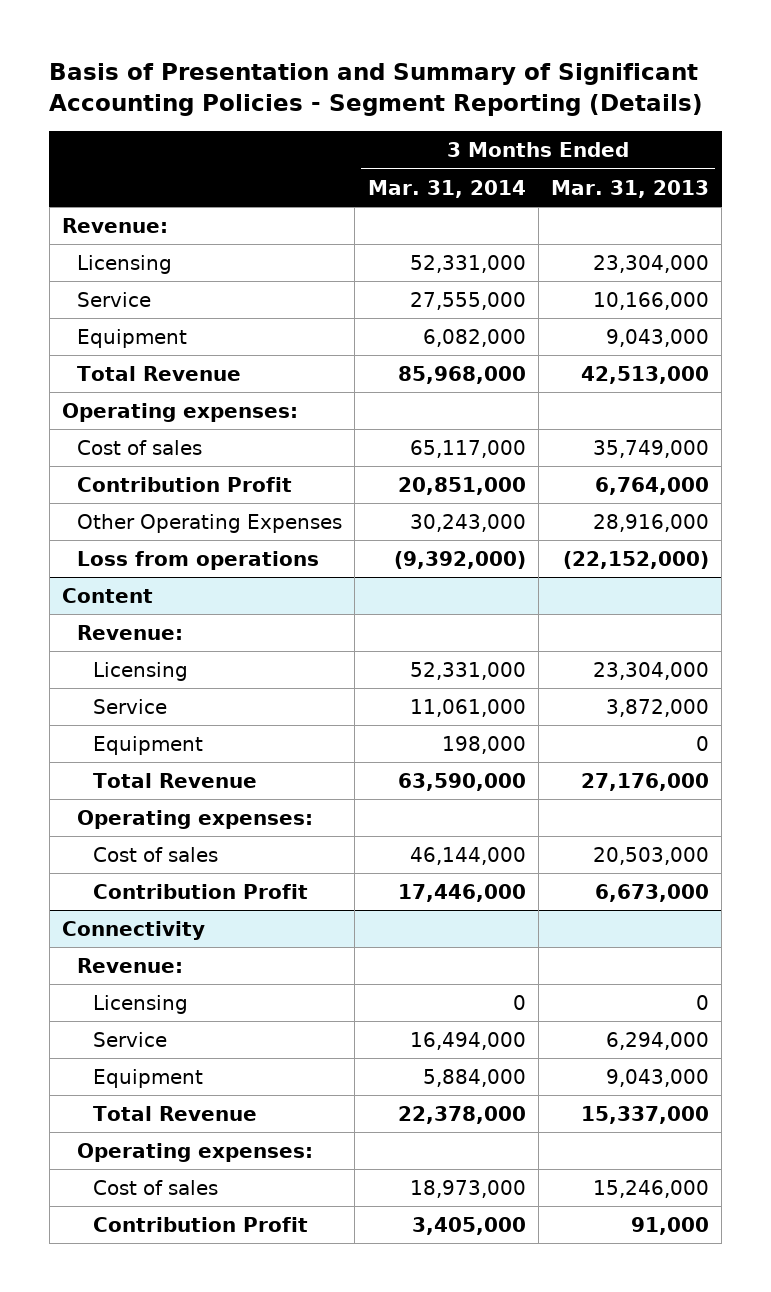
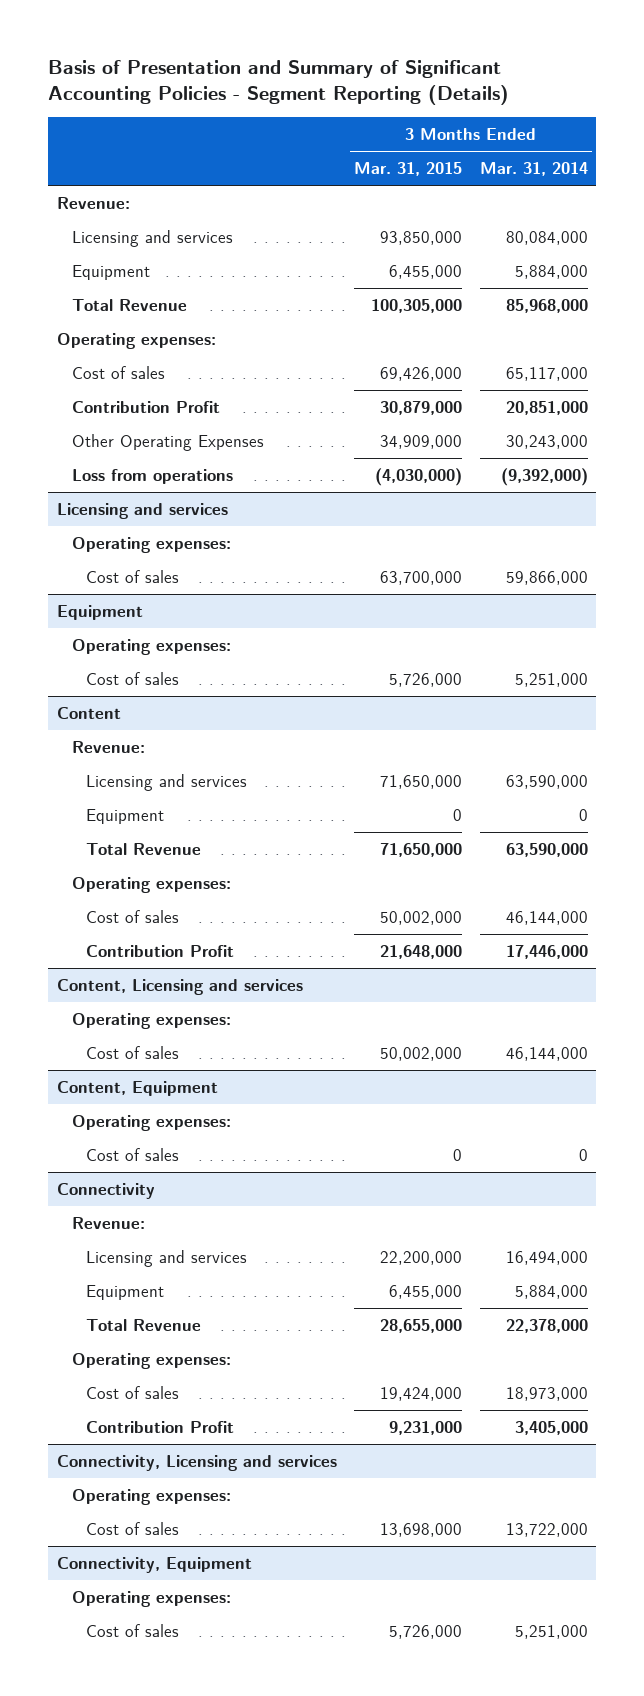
[550,179,709,198] Mar. 31, 2013 -> none
none -> [354,162,463,177] Mar. 31, 2015
[77,254,173,274] Licensing -> none
[77,291,152,307] Service -> none
none -> [71,229,233,247] Licensing and services
[422,328,526,347] 6,082,000 -> [514,264,588,279] 5,884,000
none -> [56,502,228,519] Licensing and services
none -> [71,536,231,553] Operating expenses:
none -> [86,569,180,583] Cost of sales
none -> [56,604,143,620] Equipment
none -> [71,638,231,655] Operating expenses:
none -> [86,671,180,685] Cost of sales
[92,661,188,681] Licensing -> none
[92,698,167,714] Service -> none
none -> [86,773,248,791] Licensing and services
[441,735,526,754] 198,000 -> [578,808,588,821] 0
none -> [56,978,303,995] Content, Licensing and services
none -> [71,1012,231,1029] Operating expenses:
none -> [86,1045,180,1059] Cost of sales
none -> [56,1080,218,1096] Content, Equipment
none -> [71,1114,231,1131] Operating expenses:
none -> [86,1147,180,1161] Cost of sales
[92,994,188,1014] Licensing -> none
[92,1031,167,1047] Service -> [86,1249,248,1267] Licensing and services
none -> [56,1454,337,1471] Connectivity, Licensing and services
none -> [71,1488,231,1505] Operating expenses:
none -> [86,1521,180,1535] Cost of sales
none -> [56,1556,252,1573] Connectivity, Equipment
none -> [71,1590,231,1607] Operating expenses:
none -> [86,1623,180,1637] Cost of sales

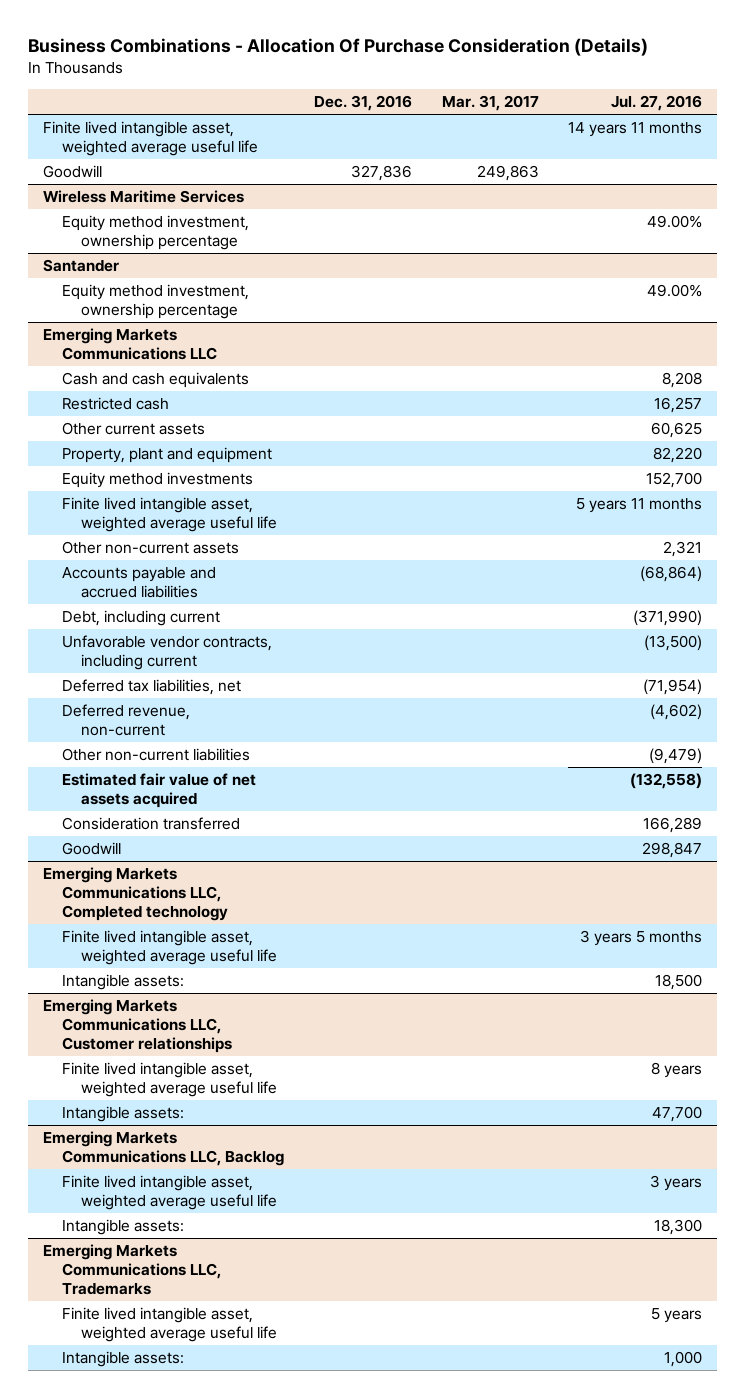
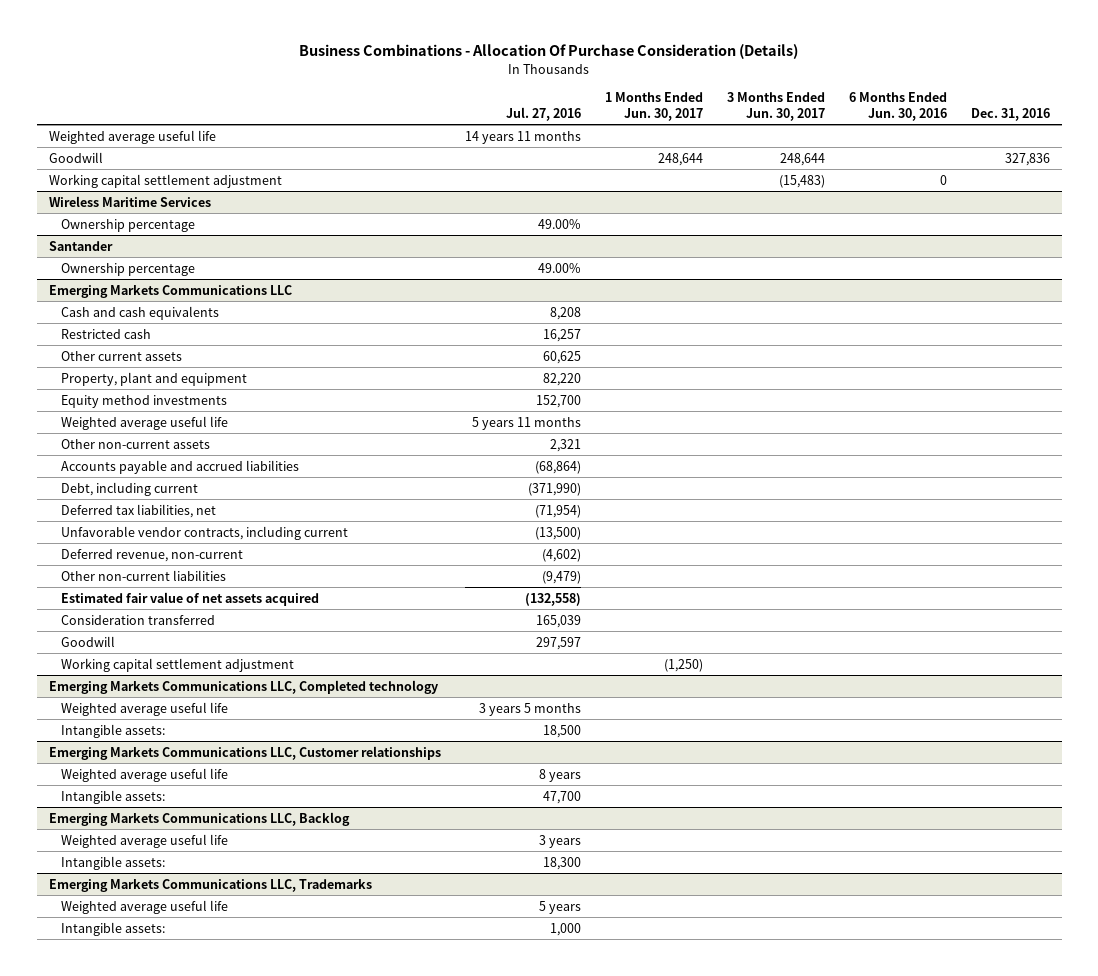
[441,95,539,112] Mar. 31, 2017 -> none
none -> [604,92,703,121] 1 Months Ended Jun. 30, 2017
none -> [726,92,825,121] 3 Months Ended Jun. 30, 2017
none -> [848,92,947,121] 6 Months Ended Jun. 30, 2016
[43,121,259,157] Finite lived intangible asset, weighted average useful life -> [48,129,216,144] Weighted average useful life
none -> [48,173,282,188] Working capital settlement adjustment
[62,215,250,251] Equity method investment, ownership percentage -> [60,218,195,232] Ownership percentage
[62,284,250,320] Equity method investment, ownership percentage -> [60,262,195,276] Ownership percentage
[62,497,278,533] Finite lived intangible asset, weighted average useful life -> [60,415,228,430] Weighted average useful life
[62,635,273,671] Unfavorable vendor contracts, including current -> [60,525,348,540] Unfavorable vendor contracts, including current
[643,817,703,834] 166,289 -> [535,614,581,628] 165,039
[642,842,703,859] 298,847 -> [535,636,581,650] 297,597
none -> [60,657,294,672] Working capital settlement adjustment
[62,930,278,966] Finite lived intangible asset, weighted average useful life -> [60,701,228,716] Weighted average useful life
[62,1062,278,1098] Finite lived intangible asset, weighted average useful life -> [60,767,228,782] Weighted average useful life
[62,1175,278,1211] Finite lived intangible asset, weighted average useful life -> [60,833,228,848] Weighted average useful life
[62,1307,278,1343] Finite lived intangible asset, weighted average useful life -> [60,899,228,914] Weighted average useful life

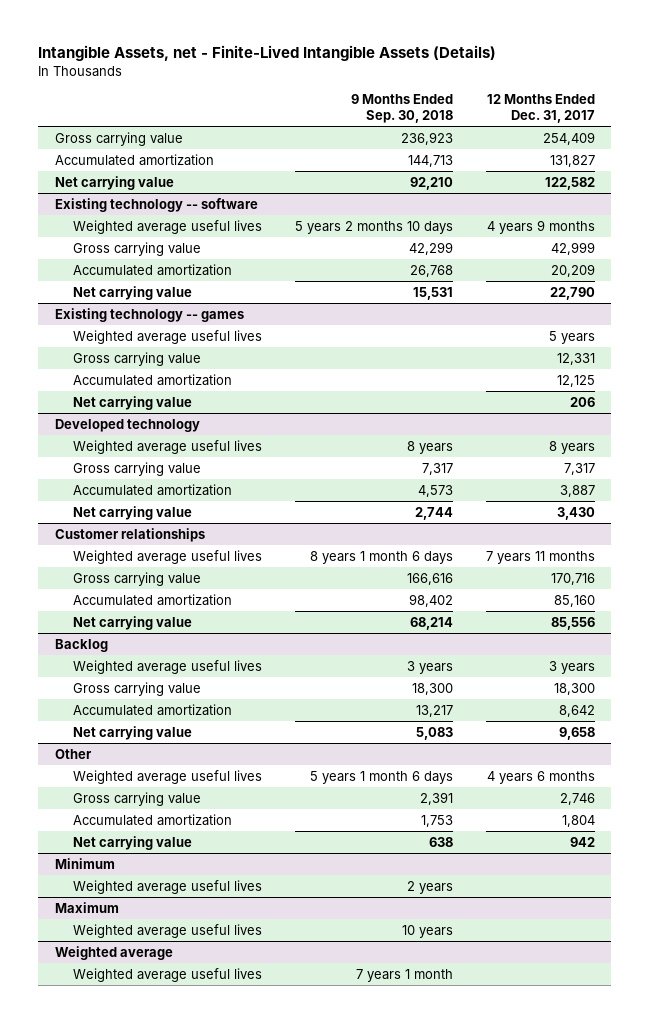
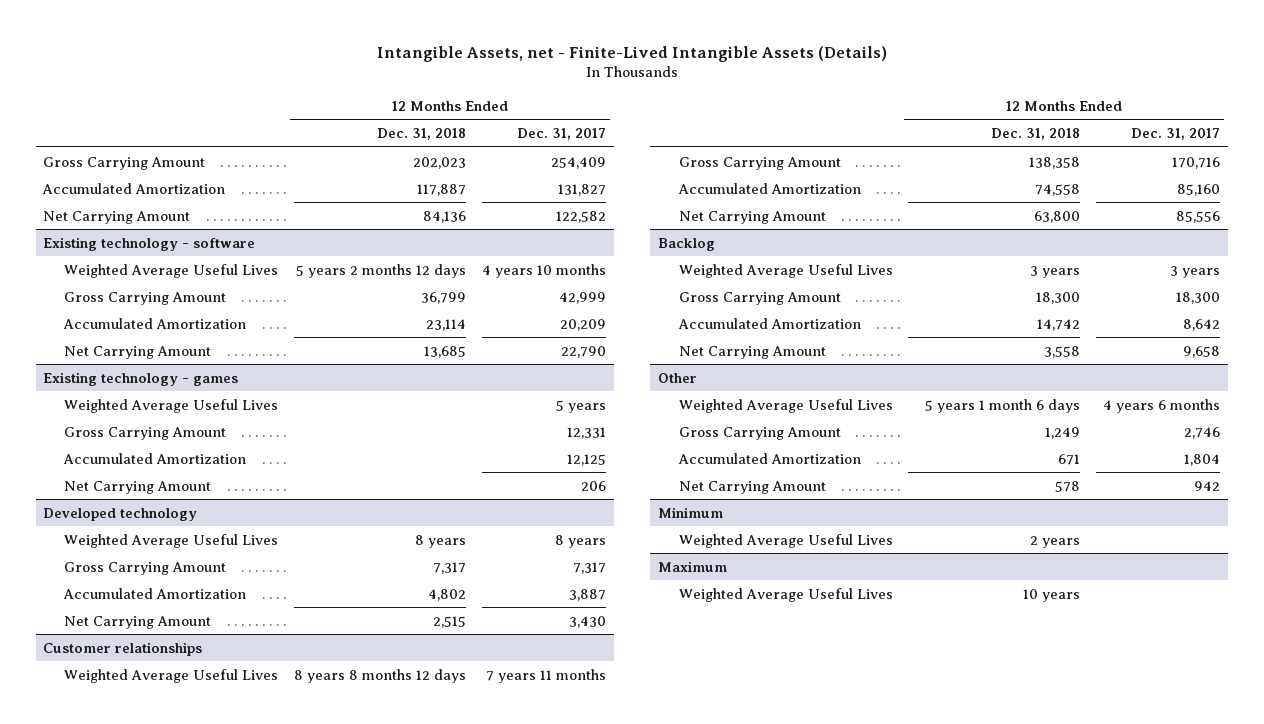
[350,94,453,123] 9 Months Ended Sep. 30, 2018 -> none
none -> [377,127,467,140] Dec. 31, 2018
[54,131,183,146] Gross carrying value -> [43,156,206,170] Gross Carrying Amount
[54,153,214,166] Accumulated amortization -> [42,182,226,194] Accumulated Amortization
[54,175,174,190] Net carrying value -> [43,210,191,224] Net Carrying Amount
[54,197,258,212] Existing technology -- software -> [43,236,256,251] Existing technology - software
[72,219,262,234] Weighted average useful lives -> [64,263,279,278] Weighted Average Useful Lives
[486,219,595,234] 4 years 9 months -> [481,263,606,278] 4 years 10 months
[72,241,201,256] Gross carrying value -> [64,291,227,305] Gross Carrying Amount
[72,263,232,276] Accumulated amortization -> [63,317,247,329] Accumulated Amortization
[72,285,192,300] Net carrying value -> [64,345,212,359] Net Carrying Amount
[54,307,244,322] Existing technology -- games -> [43,371,239,386] Existing technology - games
[72,329,262,344] Weighted average useful lives -> [64,398,279,413] Weighted Average Useful Lives
[72,351,201,366] Gross carrying value -> [64,426,227,440] Gross Carrying Amount
[72,373,232,386] Accumulated amortization -> [63,452,247,464] Accumulated Amortization
[72,395,192,410] Net carrying value -> [64,480,212,494] Net Carrying Amount
[72,439,262,454] Weighted average useful lives -> [64,533,279,548] Weighted Average Useful Lives
[72,461,201,476] Gross carrying value -> [64,561,227,575] Gross Carrying Amount
[72,483,232,496] Accumulated amortization -> [63,587,247,599] Accumulated Amortization
[72,505,192,520] Net carrying value -> [64,615,212,629] Net Carrying Amount
[72,549,262,564] Weighted average useful lives -> [64,668,279,683] Weighted Average Useful Lives
[72,571,201,586] Gross carrying value -> [678,156,841,170] Gross Carrying Amount
[72,593,232,606] Accumulated amortization -> [677,182,861,194] Accumulated Amortization
[72,615,192,630] Net carrying value -> [678,210,826,224] Net Carrying Amount
[72,659,262,674] Weighted average useful lives -> [678,263,893,278] Weighted Average Useful Lives
[72,681,201,696] Gross carrying value -> [678,291,841,305] Gross Carrying Amount
[72,703,232,716] Accumulated amortization -> [677,317,861,329] Accumulated Amortization
[72,725,192,740] Net carrying value -> [678,345,826,359] Net Carrying Amount
[72,769,262,784] Weighted average useful lives -> [678,398,893,413] Weighted Average Useful Lives
[72,791,201,806] Gross carrying value -> [678,426,841,440] Gross Carrying Amount
[72,813,232,826] Accumulated amortization -> [677,452,861,464] Accumulated Amortization
[72,835,192,850] Net carrying value -> [678,480,826,494] Net Carrying Amount
[72,879,262,894] Weighted average useful lives -> [678,533,893,548] Weighted Average Useful Lives
[54,945,173,960] Weighted average -> none
[72,967,262,982] Weighted average useful lives -> none
[72,923,262,938] Weighted average useful lives -> [678,587,893,602] Weighted Average Useful Lives

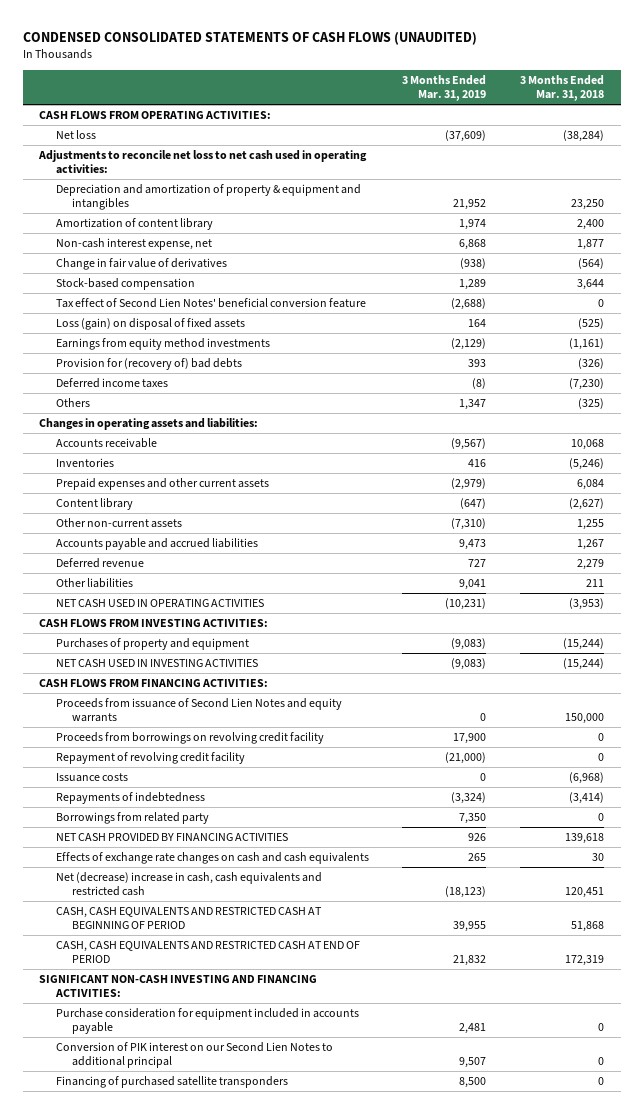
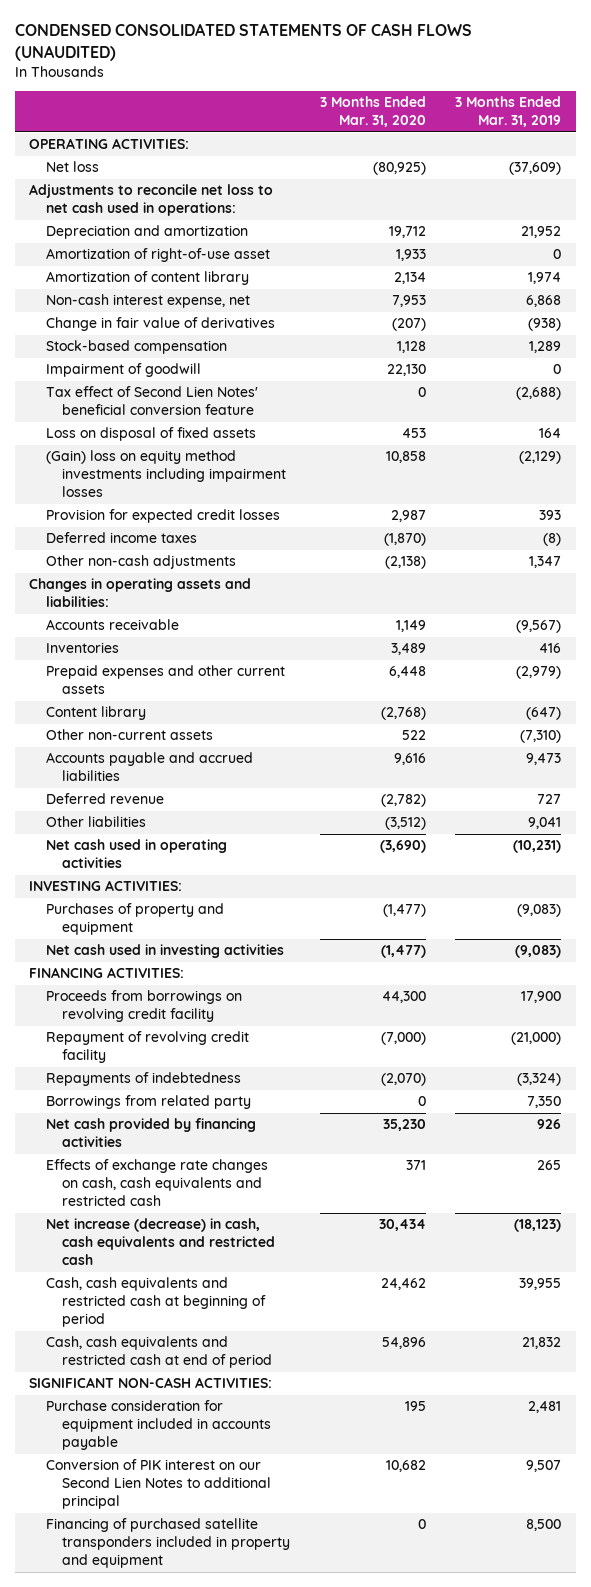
[519,74,604,102] 3 Months Ended Mar. 31, 2018 -> none
none -> [319,96,426,128] 3 Months Ended Mar. 31, 2020
[39,110,272,119] CASH FLOWS FROM OPERATING ACTIVITIES: -> [29,138,190,150] OPERATING ACTIVITIES:
[38,149,368,175] Adjustments to reconcile net loss to net cash used in operating activities: -> [29,184,274,217] Adjustments to reconcile net loss to net cash used in operations:
[55,183,361,211] Depreciation and amortization of property & equipment and intangibles -> [45,225,248,240] Depreciation and amortization
none -> [45,248,270,263] Amortization of right-of-use asset
none -> [45,363,201,378] Impairment of goodwill
[55,317,245,330] Loss (gain) on disposal of fixed assets -> [45,427,256,442] Loss on disposal of fixed assets
[55,337,270,350] Earnings from equity method investments -> [45,450,286,498] (Gain) loss on equity method investments including impairment losses
[55,357,242,370] Provision for (recovery of) bad debts -> [45,509,280,524] Provision for expected credit losses
[55,397,90,407] Others -> [45,555,236,570] Other non-cash adjustments
[55,598,264,607] NET CASH USED IN OPERATING ACTIVITIES -> [45,839,227,869] Net cash used in operating activities
[39,618,269,627] CASH FLOWS FROM INVESTING ACTIVITIES: -> [29,880,183,892] INVESTING ACTIVITIES:
[55,697,342,723] Proceeds from issuance of Second Lien Notes and equity warrants -> none
[55,658,258,667] NET CASH USED IN INVESTING ACTIVITIES -> [45,944,284,959] Net cash used in investing activities
[39,678,269,687] CASH FLOWS FROM FINANCING ACTIVITIES: -> [29,967,185,979] FINANCING ACTIVITIES:
[55,772,128,782] Issuance costs -> none
[55,832,288,841] NET CASH PROVIDED BY FINANCING ACTIVITIES -> [45,1118,256,1148] Net cash provided by financing activities
[55,851,369,864] Effects of exchange rate changes on cash and cash equivalents -> [45,1159,268,1207] Effects of exchange rate changes on cash, cash equivalents and restricted cash
[55,871,322,897] Net (decrease) increase in cash, cash equivalents and restricted cash -> [45,1218,275,1266] Net increase (decrease) in cash, cash equivalents and restricted cash
[55,906,322,930] CASH, CASH EQUIVALENTS AND RESTRICTED CASH AT BEGINNING OF PERIOD -> [45,1277,266,1328] Cash, cash equivalents and restricted cash at beginning of period
[55,940,360,964] CASH, CASH EQUIVALENTS AND RESTRICTED CASH AT END OF PERIOD -> [45,1336,272,1369] Cash, cash equivalents and restricted cash at end of period
[39,974,318,998] SIGNIFICANT NON-CASH INVESTING AND FINANCING ACTIVITIES: -> [29,1377,273,1389] SIGNIFICANT NON-CASH ACTIVITIES:
[55,1075,288,1088] Financing of purchased satellite transponders -> [45,1518,290,1569] Financing of purchased satellite transponders included in property and equipment

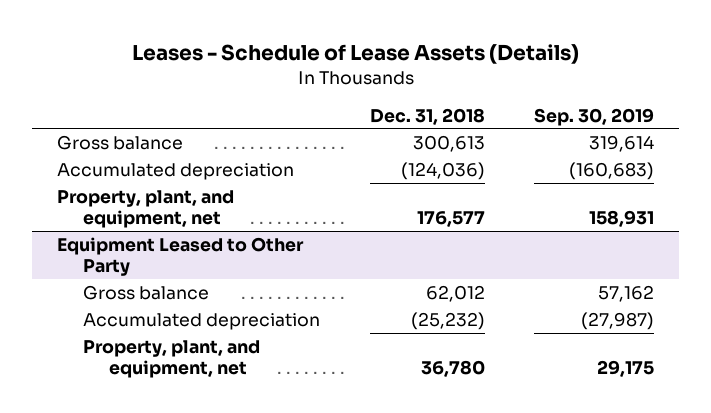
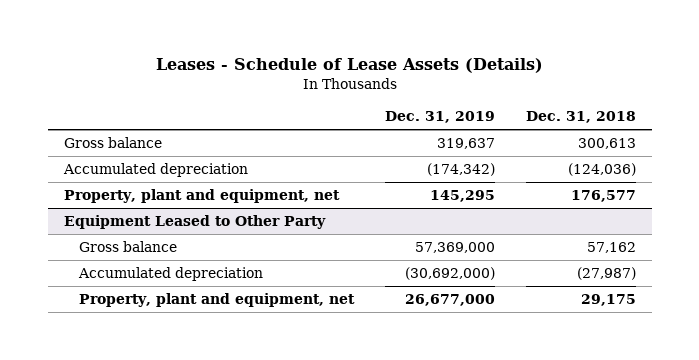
[534,107,655,126] Sep. 30, 2019 -> none
none -> [384,111,495,124] Dec. 31, 2019
[57,189,235,228] Property, plant, and equipment, net -> [63,189,340,204] Property, plant and equipment, net
[425,284,485,302] 62,012 -> [586,242,636,254] 57,162
[410,311,485,330] (25,232) -> [576,267,636,281] (27,987)
[83,339,261,378] Property, plant, and equipment, net -> [78,293,355,308] Property, plant and equipment, net
[420,359,485,377] 36,780 -> [580,294,636,307] 29,175

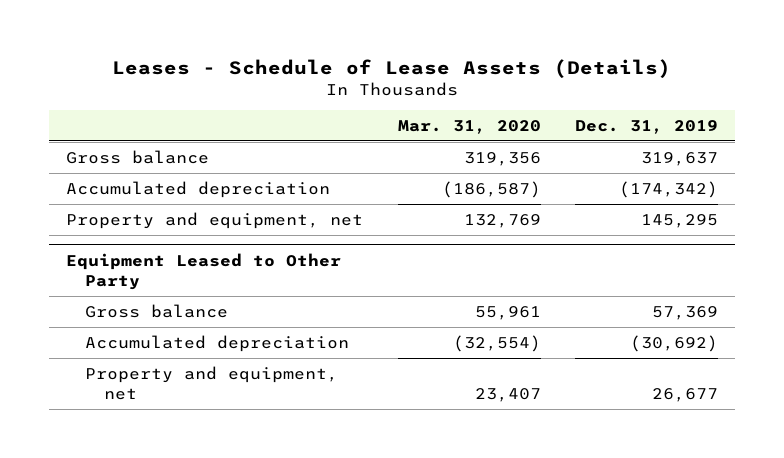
[525,111,636,124] Dec. 31, 2018 -> none
none -> [397,120,541,135] Mar. 31, 2020
[63,189,340,204] Property, plant and equipment, net -> [66,211,364,229] Property and equipment, net
[414,242,495,254] 57,369,000 -> [651,305,718,320] 57,369
[404,267,495,281] (30,692,000) -> [629,334,718,352] (30,692)
[78,293,355,308] Property, plant and equipment, net -> [85,365,339,400] Property and equipment, net
[404,294,495,307] 26,677,000 -> [651,387,718,402] 26,677

